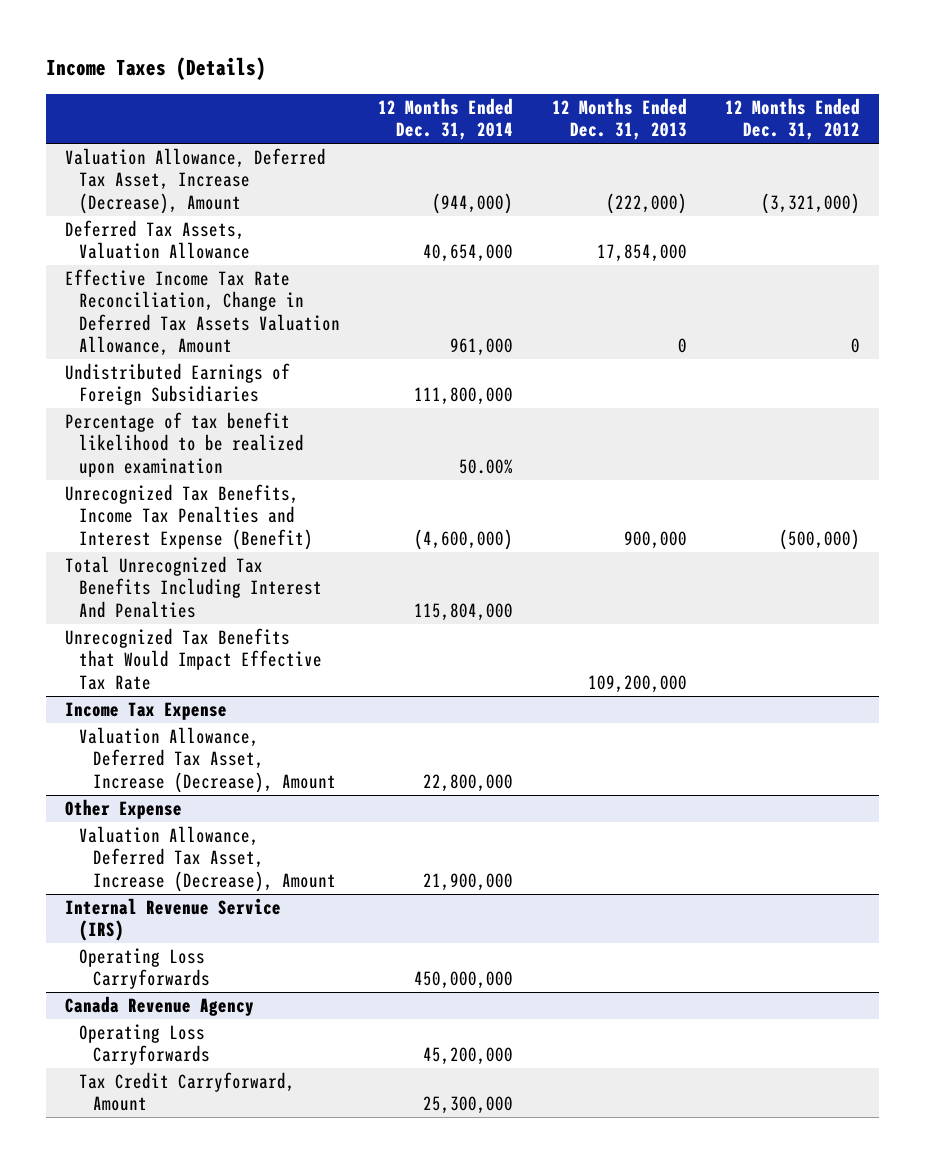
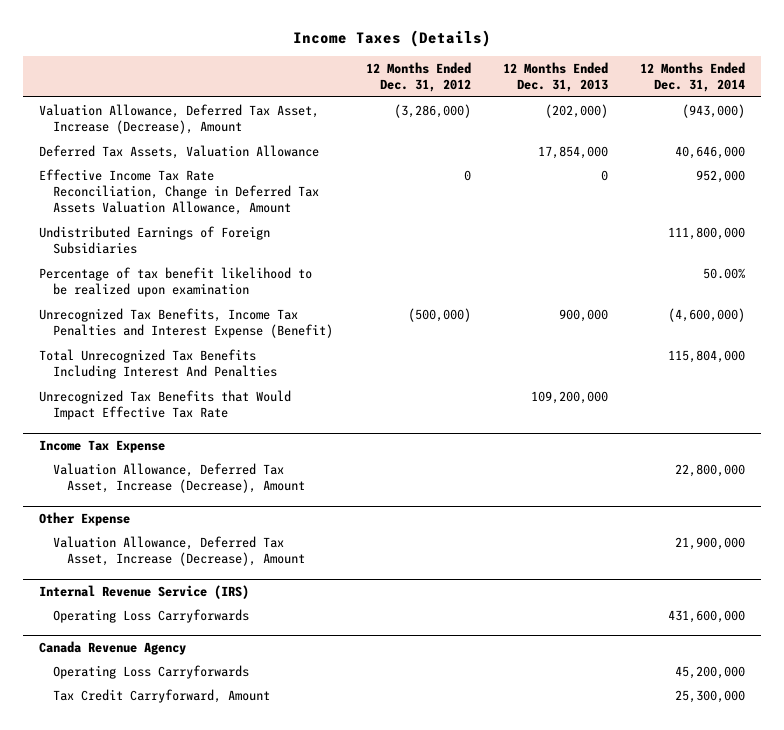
[432,192,514,214] (944,000) -> [681,103,745,118] (943,000)
[605,192,687,214] (222,000) -> [544,103,608,118] (202,000)
[761,192,861,214] (3,321,000) -> [393,103,471,118] (3,286,000)
[423,244,514,263] 40,654,000 -> [674,145,745,159] 40,646,000
[450,338,514,357] 961,000 -> [695,169,745,183] 952,000
[414,971,514,990] 450,000,000 -> [667,609,745,623] 431,600,000

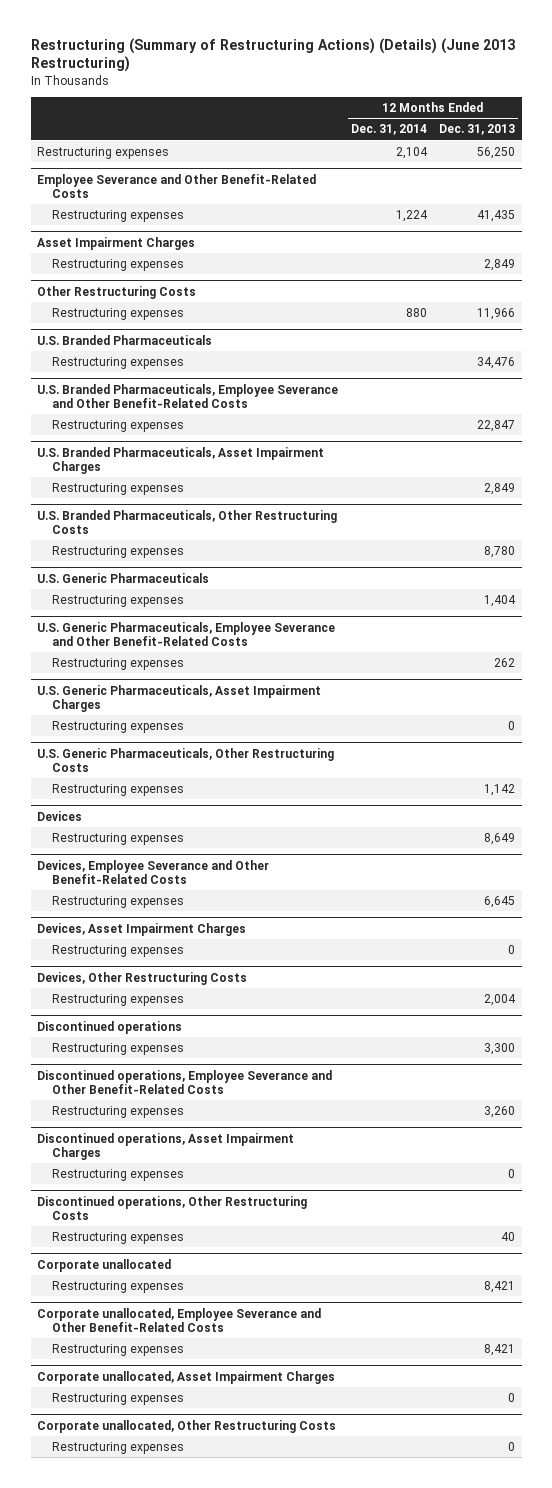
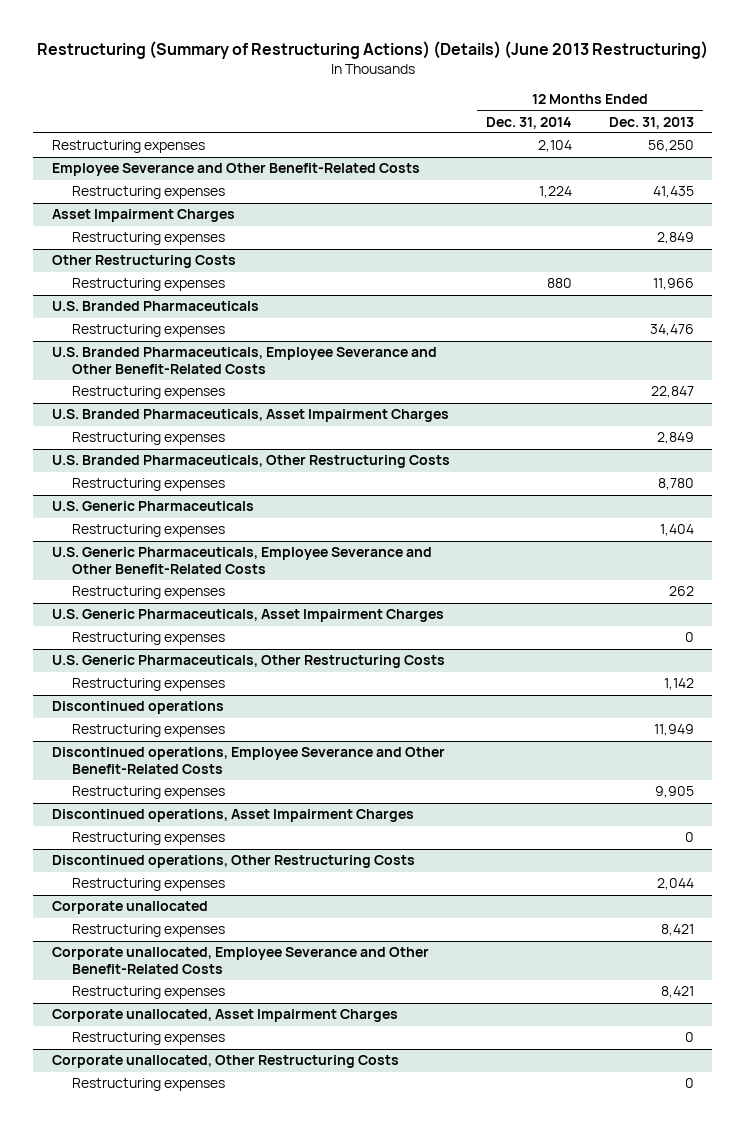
[37,810,83,821] Devices -> none
[52,833,185,846] Restructuring expenses -> none
[37,859,270,884] Devices, Employee Severance and Other Benefit-Related Costs -> none
[52,896,185,909] Restructuring expenses -> none
[37,922,247,936] Devices, Asset Impairment Charges -> none
[52,945,185,958] Restructuring expenses -> none
[37,971,248,985] Devices, Other Restructuring Costs -> none
[52,994,185,1007] Restructuring expenses -> none
[484,1043,516,1056] 3,300 -> [653,724,694,737] 11,949
[484,1106,516,1119] 3,260 -> [654,786,694,799] 9,905
[501,1232,516,1242] 40 -> [656,878,694,891] 2,044

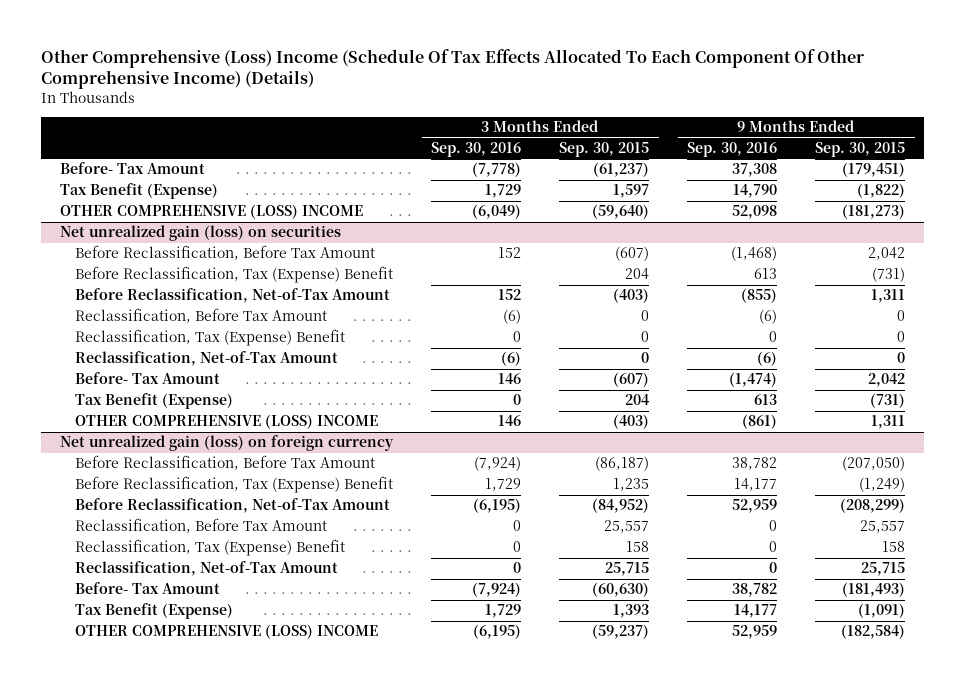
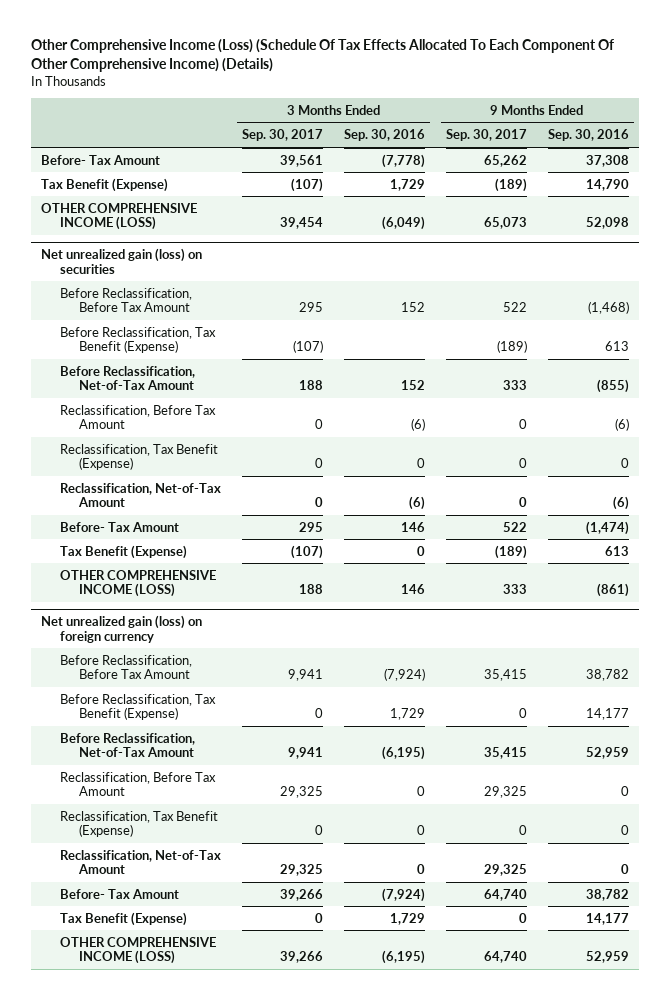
[41,48,865,90] Other Comprehensive (Loss) Income (Schedule Of Tax Effects Allocated To Each Component Of Other Comprehensive Income) (Details) -> [31,39,615,73] Other Comprehensive Income (Loss) (Schedule Of Tax Effects Allocated To Each Component Of Other Comprehensive Income) (Details)
[559,142,650,158] Sep. 30, 2015 -> none
[815,142,906,158] Sep. 30, 2015 -> none
none -> [242,129,324,142] Sep. 30, 2017
none -> [445,129,527,142] Sep. 30, 2017
[60,204,364,220] OTHER COMPREHENSIVE (LOSS) INCOME -> [41,202,198,231] OTHER COMPREHENSIVE INCOME (LOSS)
[75,266,394,284] Before Reclassification, Tax (Expense) Benefit -> [60,326,217,354] Before Reclassification, Tax Benefit (Expense)
[75,329,346,347] Reclassification, Tax (Expense) Benefit -> [60,443,219,471] Reclassification, Tax Benefit (Expense)
[75,414,379,430] OTHER COMPREHENSIVE (LOSS) INCOME -> [60,569,217,598] OTHER COMPREHENSIVE INCOME (LOSS)
[75,476,394,494] Before Reclassification, Tax (Expense) Benefit -> [60,693,217,721] Before Reclassification, Tax Benefit (Expense)
[75,539,346,557] Reclassification, Tax (Expense) Benefit -> [60,810,219,838] Reclassification, Tax Benefit (Expense)
[75,624,379,640] OTHER COMPREHENSIVE (LOSS) INCOME -> [60,936,217,965] OTHER COMPREHENSIVE INCOME (LOSS)

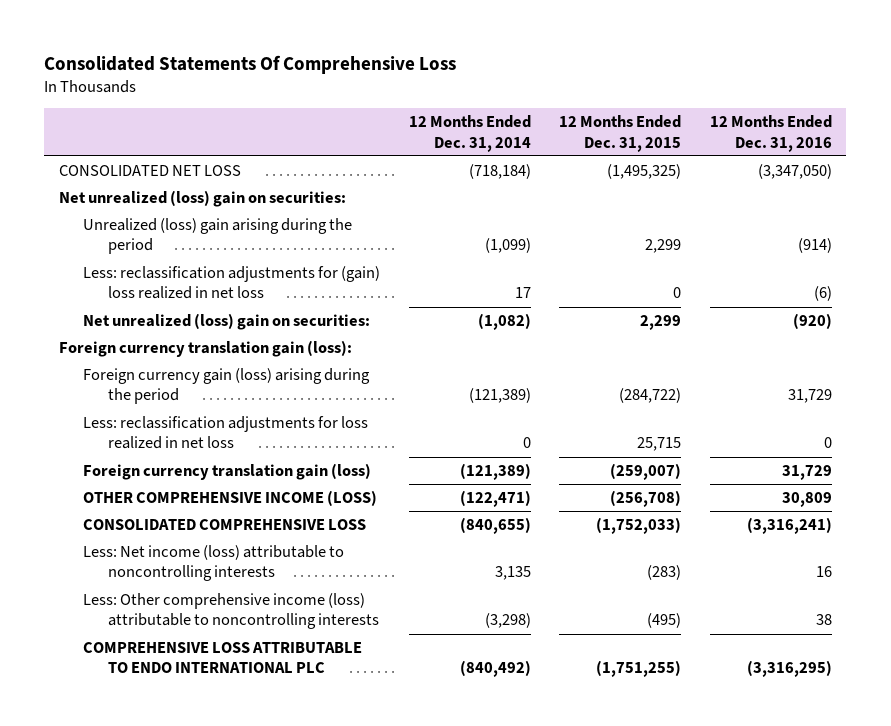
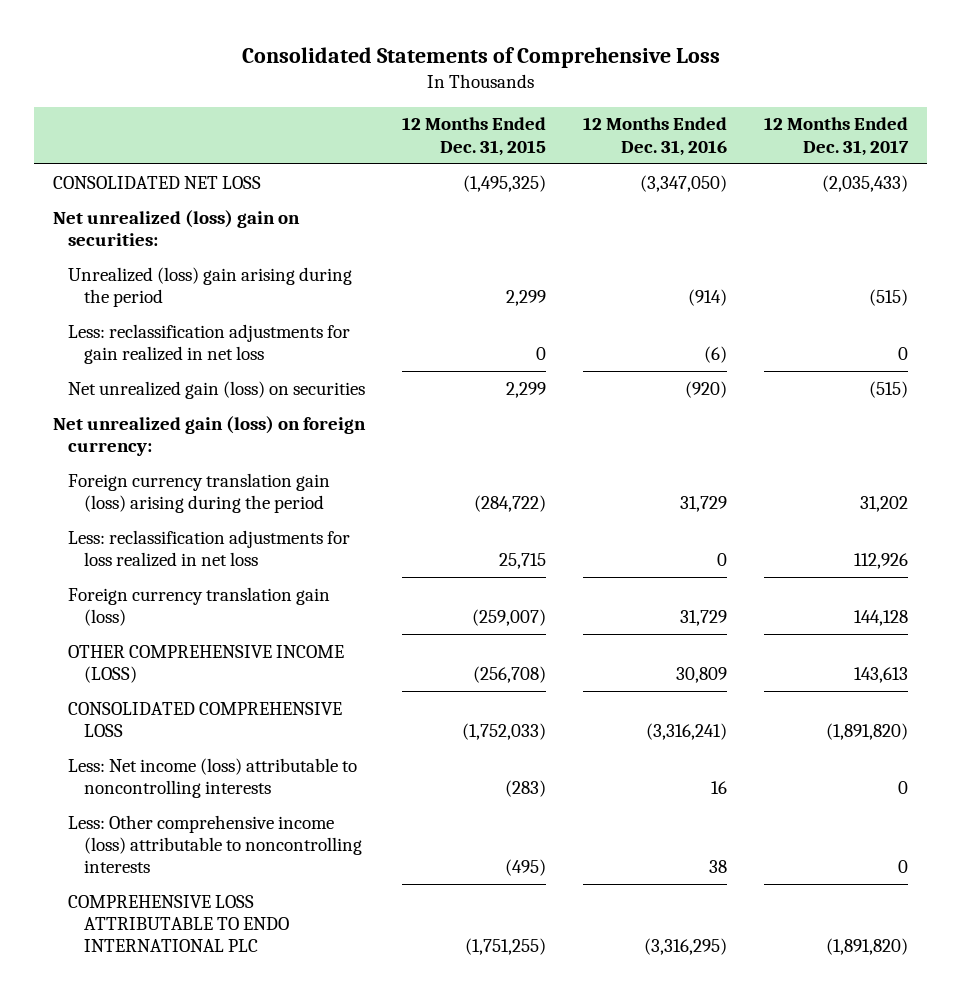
[44,54,457,74] Consolidated Statements Of Comprehensive Loss -> [241,46,720,68] Consolidated Statements of Comprehensive Loss
[408,115,531,152] 12 Months Ended Dec. 31, 2014 -> none
none -> [764,117,910,156] 12 Months Ended Dec. 31, 2017
[83,265,381,300] Less: reclassification adjustments for (gain) loss realized in net loss -> [68,323,351,364] Less: reclassification adjustments for gain realized in net loss
[83,312,371,330] Net unrealized (loss) gain on securities: -> [68,380,366,399] Net unrealized gain (loss) on securities
[58,339,352,357] Foreign currency translation gain (loss): -> [52,415,366,456] Net unrealized gain (loss) on foreign currency:
[83,367,371,405] Foreign currency gain (loss) arising during the period -> [68,472,331,513] Foreign currency translation gain (loss) arising during the period

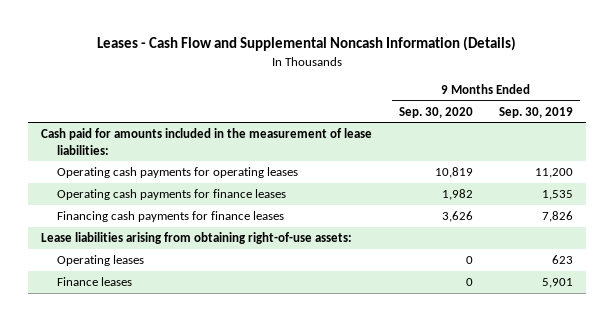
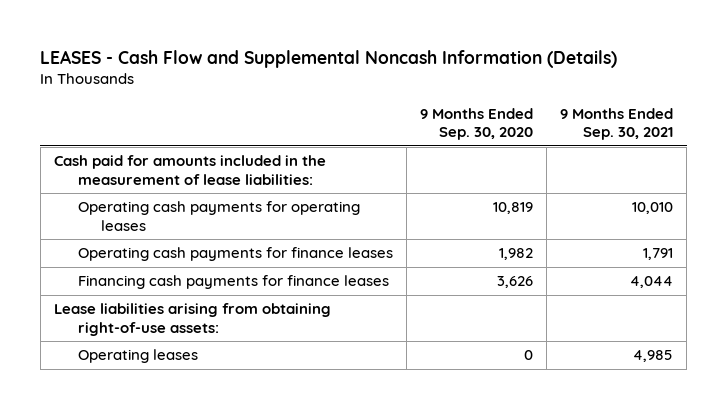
[97,36,517,52] Leases - Cash Flow and Supplemental Noncash Information (Details) -> [40,49,618,68] LEASES - Cash Flow and Supplemental Noncash Information (Details)
[499,106,574,118] Sep. 30, 2019 -> none
none -> [560,107,674,141] 9 Months Ended Sep. 30, 2021
[57,277,133,287] Finance leases -> none

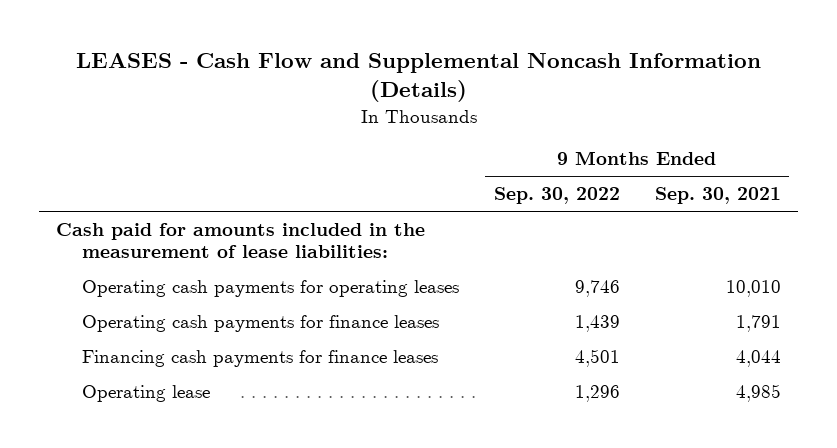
[419,107,533,141] 9 Months Ended Sep. 30, 2020 -> none
none -> [493,187,620,205] Sep. 30, 2022
[53,303,331,337] Lease liabilities arising from obtaining right-of-use assets: -> none
[77,349,198,364] Operating leases -> [81,384,210,402] Operating lease

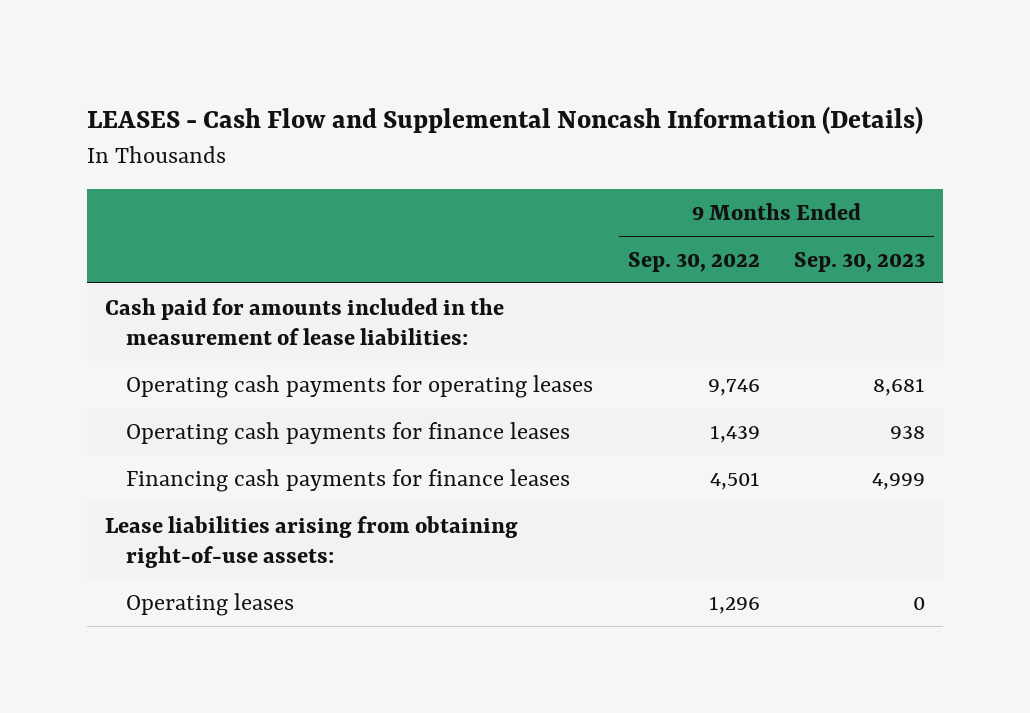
[654,187,781,205] Sep. 30, 2021 -> none
none -> [794,251,926,272] Sep. 30, 2023
none -> [104,515,518,569] Lease liabilities arising from obtaining right-of-use assets:
[81,384,210,402] Operating lease -> [125,592,294,616] Operating leases

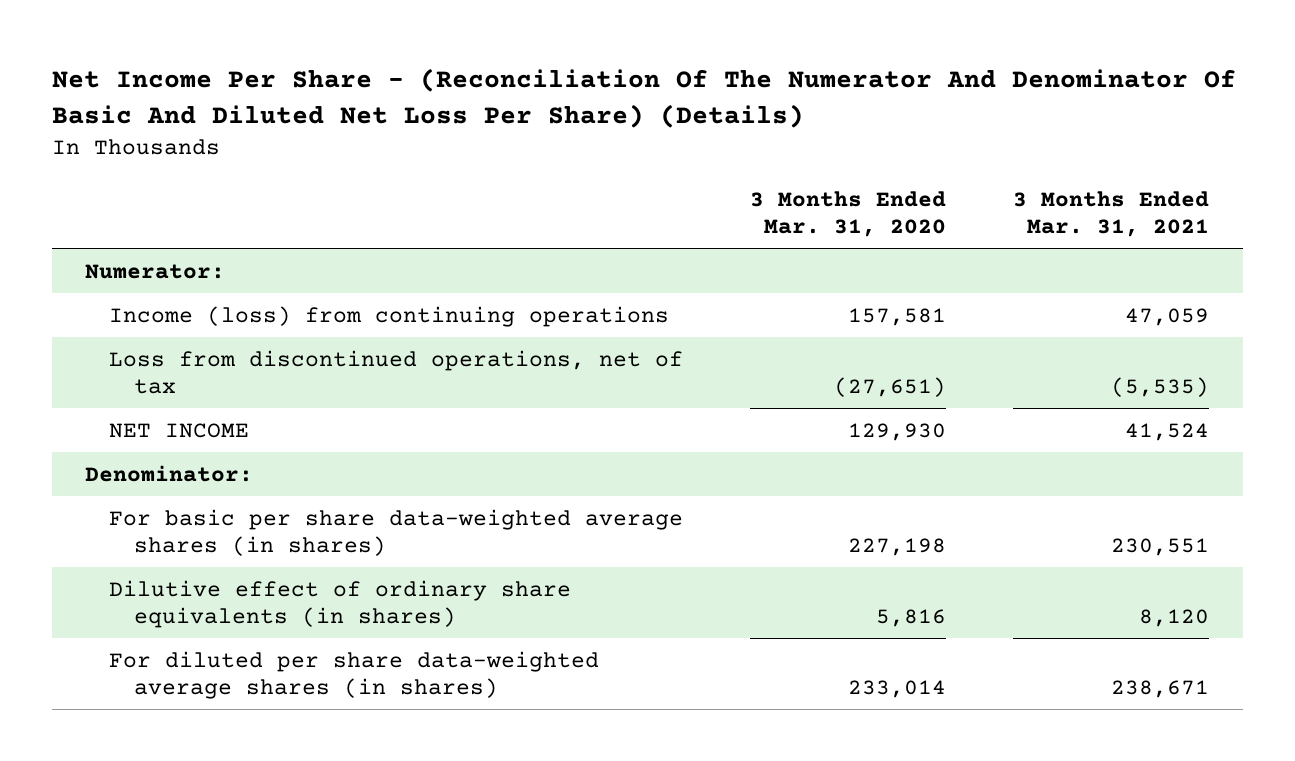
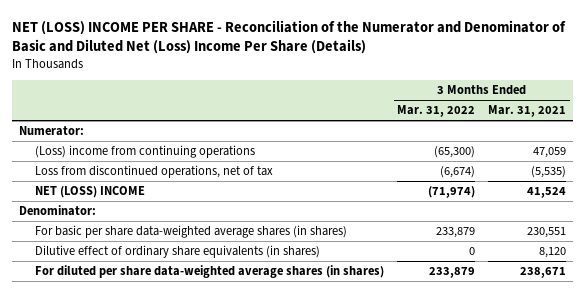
[51,68,1236,129] Net Income Per Share - (Reconciliation Of The Numerator And Denominator Of Basic And Diluted Net Loss Per Share) (Details) -> [12,19,567,54] NET (LOSS) INCOME PER SHARE - Reconciliation of the Numerator and Denominator of Basic and Diluted Net (Loss) Income Per Share (Details)
[750,190,947,237] 3 Months Ended Mar. 31, 2020 -> none
none -> [397,105,476,118] Mar. 31, 2022
[109,305,670,327] Income (loss) from continuing operations -> [34,145,255,159] (Loss) income from continuing operations
[109,422,250,438] NET INCOME -> [34,186,145,199] NET (LOSS) INCOME

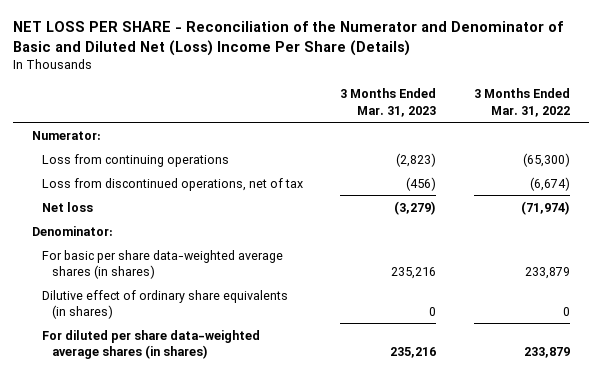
[12,19,567,54] NET (LOSS) INCOME PER SHARE - Reconciliation of the Numerator and Denominator of Basic and Diluted Net (Loss) Income Per Share (Details) -> [12,21,563,56] NET LOSS PER SHARE - Reconciliation of the Numerator and Denominator of Basic and Diluted Net (Loss) Income Per Share (Details)
[488,105,567,118] Mar. 31, 2021 -> none
none -> [340,88,437,117] 3 Months Ended Mar. 31, 2023
[34,145,255,159] (Loss) income from continuing operations -> [41,153,229,167] Loss from continuing operations
[34,186,145,199] NET (LOSS) INCOME -> [41,201,93,212] Net loss

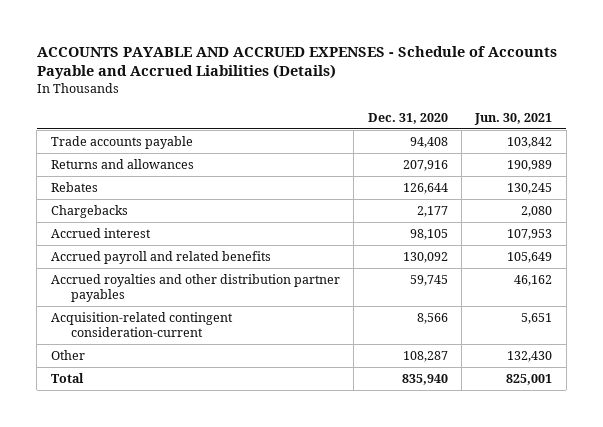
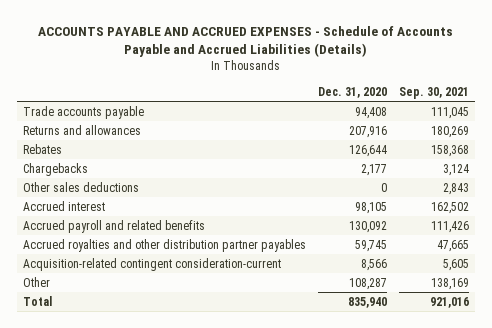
[474,113,553,126] Jun. 30, 2021 -> none
none -> [398,86,469,99] Sep. 30, 2021
none -> [23,181,140,192] Other sales deductions

